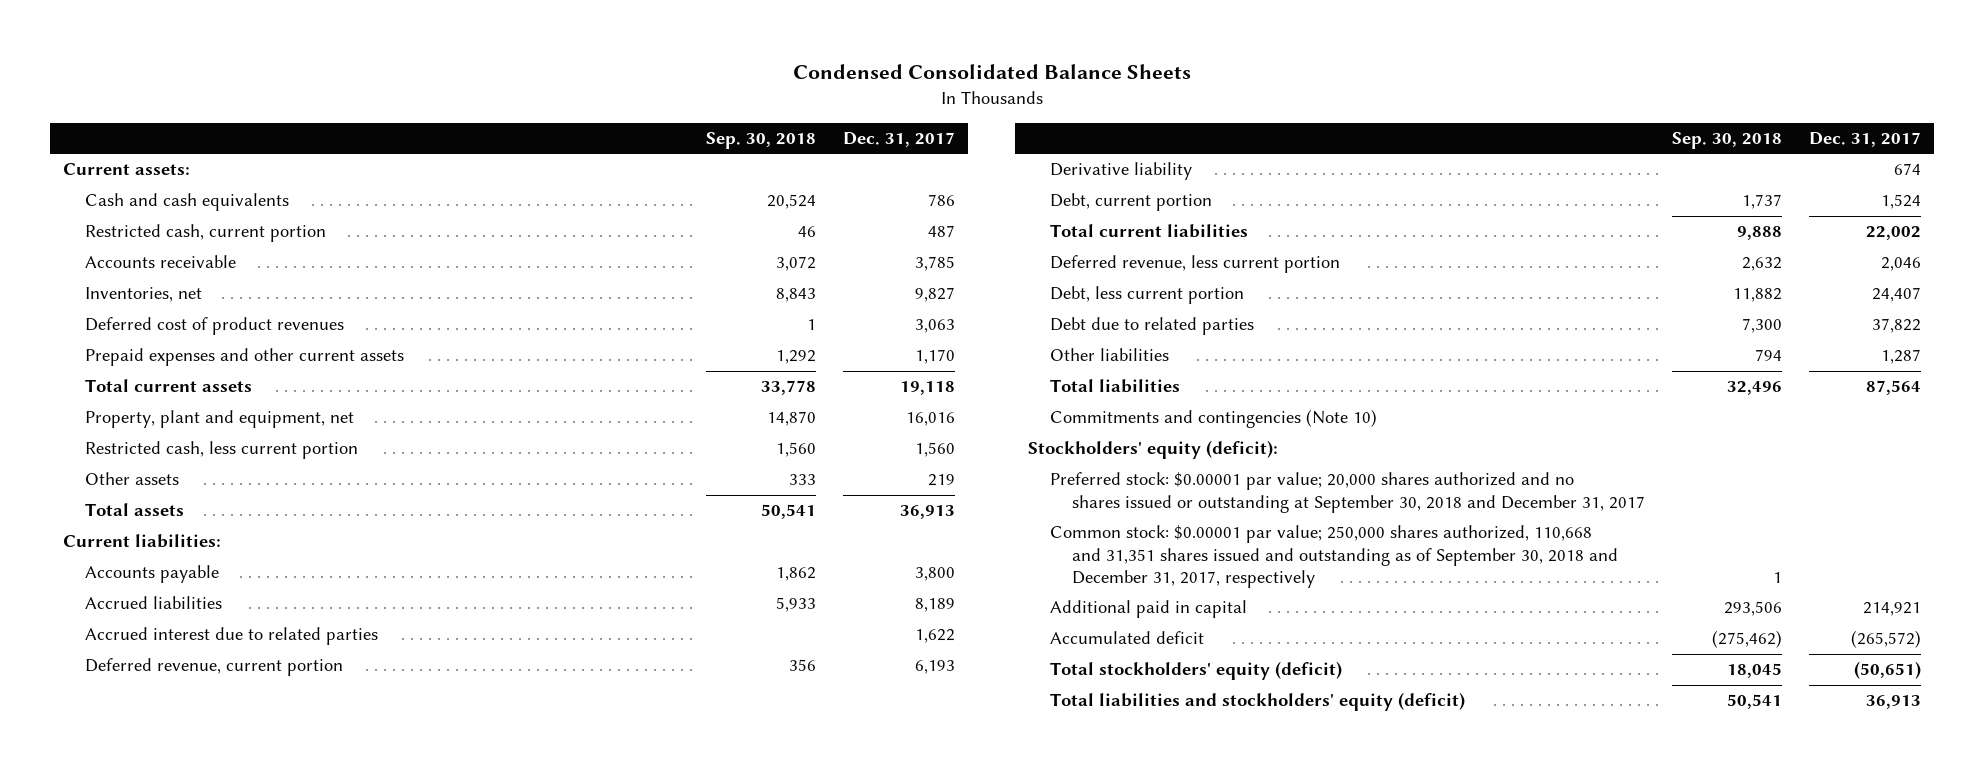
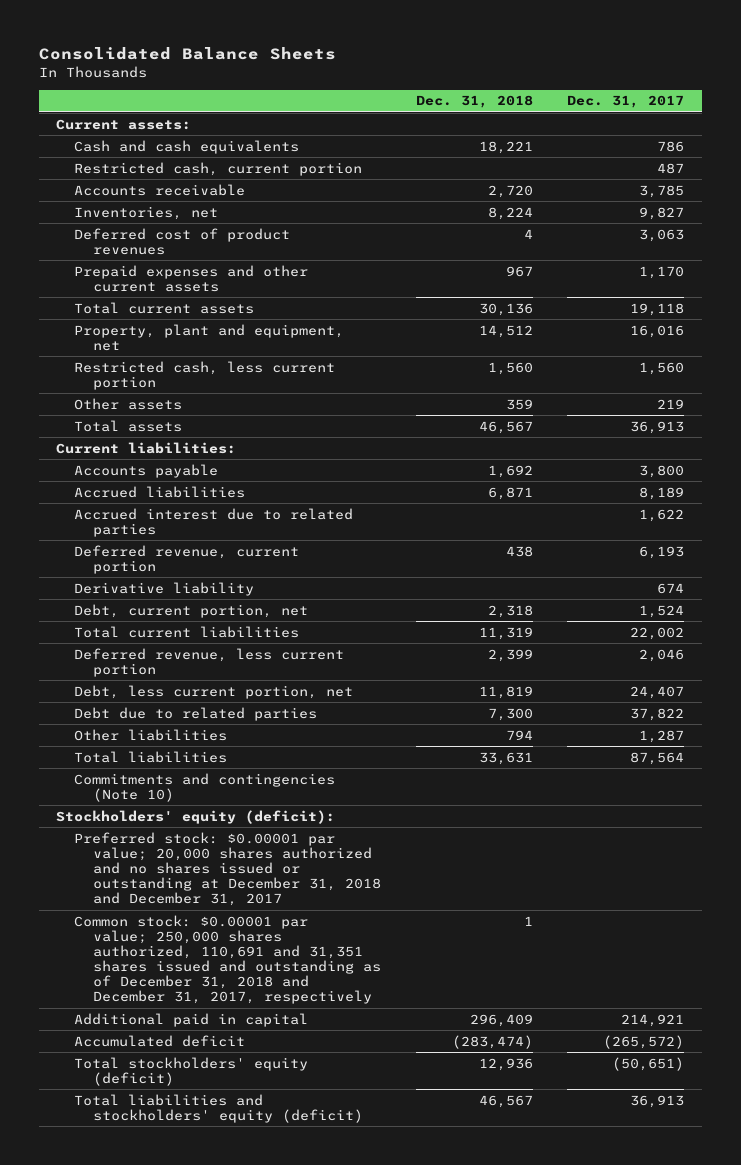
[792,63,1191,79] Condensed Consolidated Balance Sheets -> [38,46,336,60] Consolidated Balance Sheets
[706,132,817,150] Sep. 30, 2018 -> none
none -> [415,95,533,109] Dec. 31, 2018
[1050,193,1213,212] Debt, current portion -> [74,603,309,618] Debt, current portion, net
[1050,286,1245,305] Debt, less current portion -> [74,684,354,699] Debt, less current portion, net
[1050,472,1646,513] Preferred stock: $0.00001 par value; 20,000 shares authorized and no shares issued or outstanding at September 30, 2018 and December 31, 2017 -> [74,831,381,906] Preferred stock: $0.00001 par value; 20,000 shares authorized and no shares issued or outstanding at December 31, 2018 and December 31, 2017
[1050,525,1619,588] Common stock: $0.00001 par value; 250,000 shares authorized, 110,668 and 31,351 shares issued and outstanding as of September 30, 2018 and December 31, 2017, respectively -> [74,914,381,1004] Common stock: $0.00001 par value; 250,000 shares authorized, 110,691 and 31,351 shares issued and outstanding as of December 31, 2018 and December 31, 2017, respectively

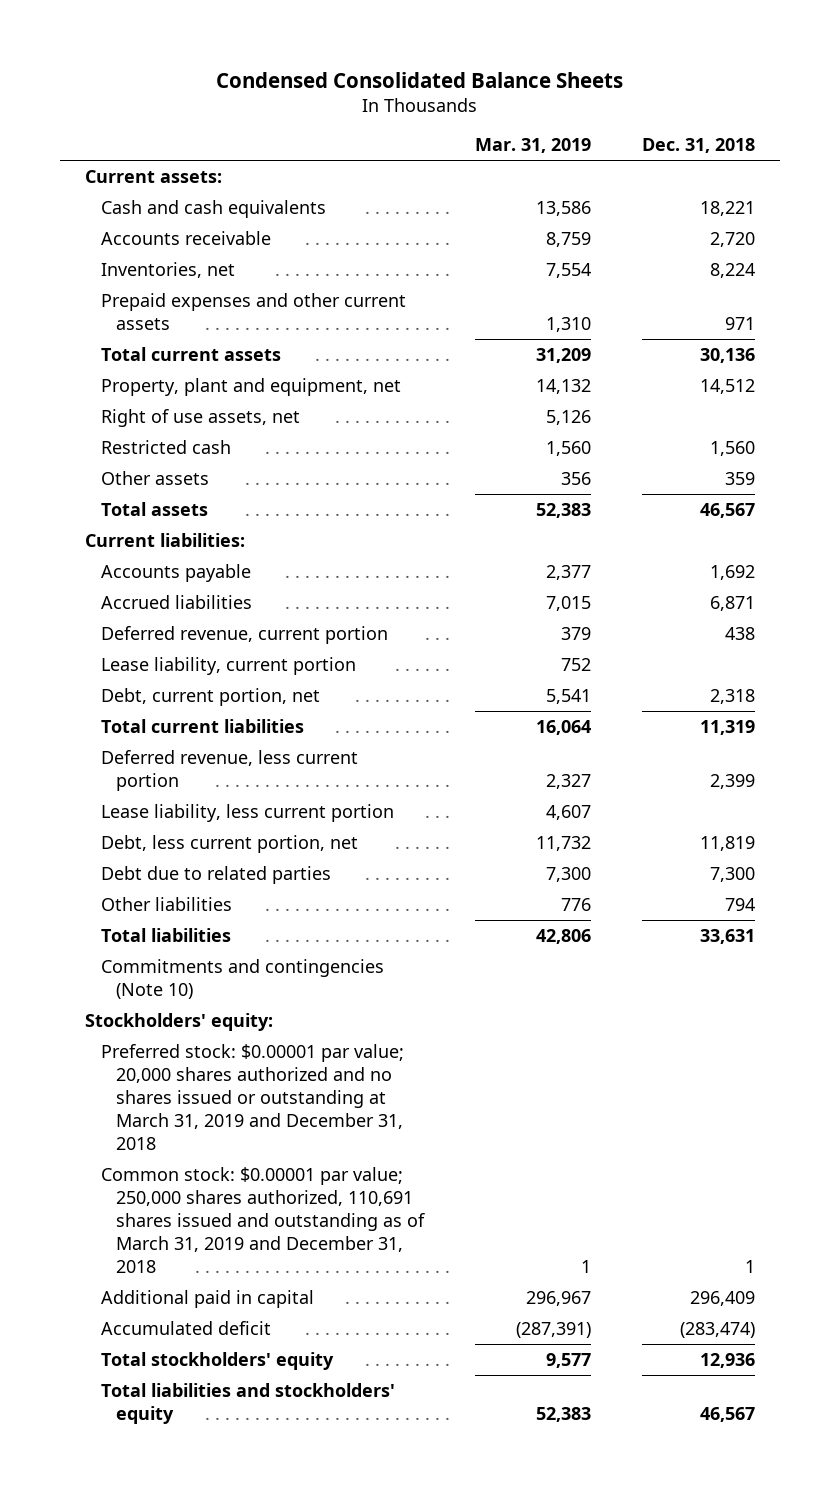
[38,46,336,60] Consolidated Balance Sheets -> [216,71,624,88] Condensed Consolidated Balance Sheets
[567,95,685,109] Dec. 31, 2017 -> none
none -> [475,138,592,154] Mar. 31, 2019
[74,161,363,176] Restricted cash, current portion -> none
[74,227,291,255] Deferred cost of product revenues -> none
[505,265,533,277] 967 -> [724,316,755,330] 971
none -> [100,408,300,427] Right of use assets, net
[74,360,336,390] Restricted cash, less current portion -> [100,439,231,454] Restricted cash
[74,507,354,537] Accrued interest due to related parties -> none
[74,581,255,596] Derivative liability -> none
none -> [100,656,356,675] Lease liability, current portion
none -> [100,803,394,822] Lease liability, less current portion
[56,809,336,824] Stockholders' equity (deficit): -> [85,1012,274,1031] Stockholders' equity:
[74,831,381,906] Preferred stock: $0.00001 par value; 20,000 shares authorized and no shares issued or outstanding at December 31, 2018 and December 31, 2017 -> [100,1043,404,1150] Preferred stock: $0.00001 par value; 20,000 shares authorized and no shares issued or outstanding at March 31, 2019 and December 31, 2018
[74,914,381,1004] Common stock: $0.00001 par value; 250,000 shares authorized, 110,691 and 31,351 shares issued and outstanding as of December 31, 2018 and December 31, 2017, respectively -> [100,1166,426,1273] Common stock: $0.00001 par value; 250,000 shares authorized, 110,691 shares issued and outstanding as of March 31, 2019 and December 31, 2018
[74,1056,309,1086] Total stockholders' equity (deficit) -> [100,1351,334,1370] Total stockholders' equity
[74,1093,363,1123] Total liabilities and stockholders' equity (deficit) -> [100,1382,395,1424] Total liabilities and stockholders' equity

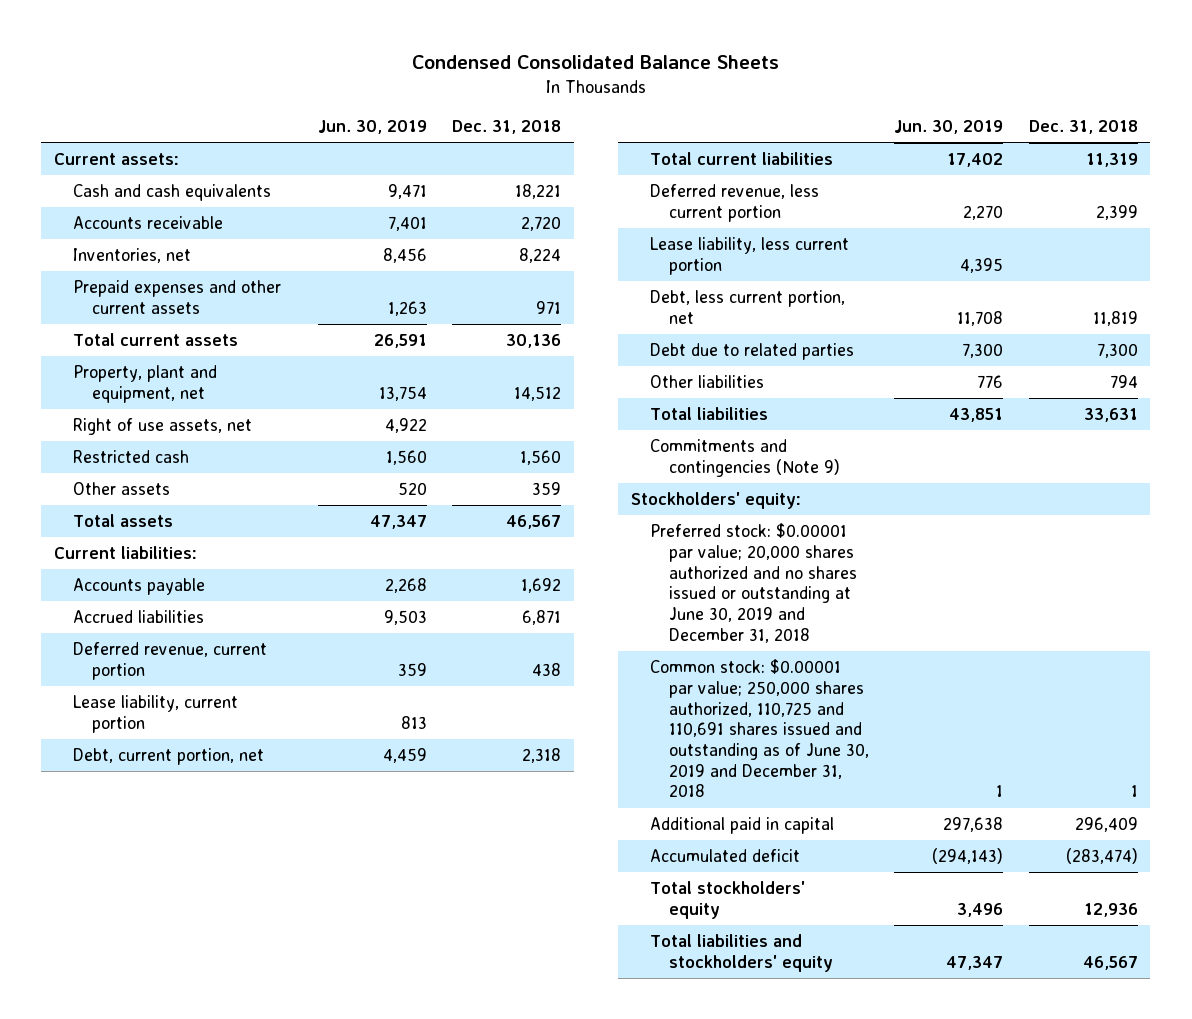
[475,138,592,154] Mar. 31, 2019 -> none
none -> [317,120,427,135] Jun. 30, 2019
[100,958,384,999] Commitments and contingencies (Note 10) -> [649,439,840,477] Commitments and contingencies (Note 9)
[100,1043,404,1150] Preferred stock: $0.00001 par value; 20,000 shares authorized and no shares issued or outstanding at March 31, 2019 and December 31, 2018 -> [649,523,857,643] Preferred stock: $0.00001 par value; 20,000 shares authorized and no shares issued or outstanding at June 30, 2019 and December 31, 2018
[100,1166,426,1273] Common stock: $0.00001 par value; 250,000 shares authorized, 110,691 shares issued and outstanding as of March 31, 2019 and December 31, 2018 -> [649,659,869,798] Common stock: $0.00001 par value; 250,000 shares authorized, 110,725 and 110,691 shares issued and outstanding as of June 30, 2019 and December 31, 2018

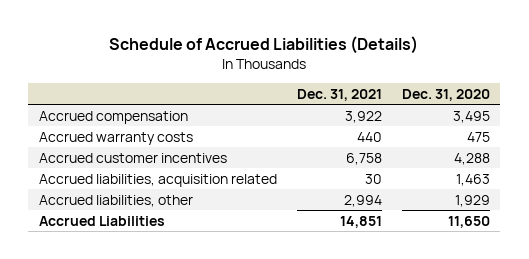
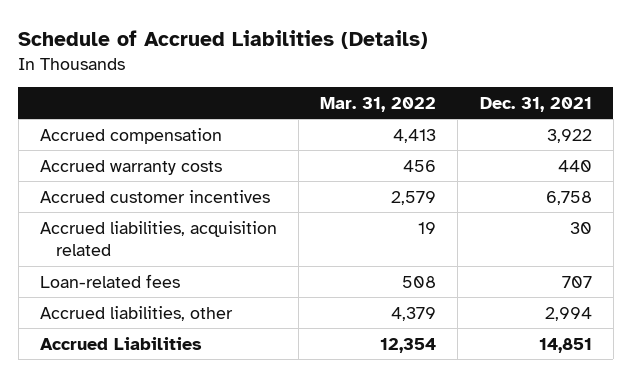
[402,88,491,101] Dec. 31, 2020 -> none
none -> [320,96,437,112] Mar. 31, 2022
none -> [40,273,181,288] Loan-related fees

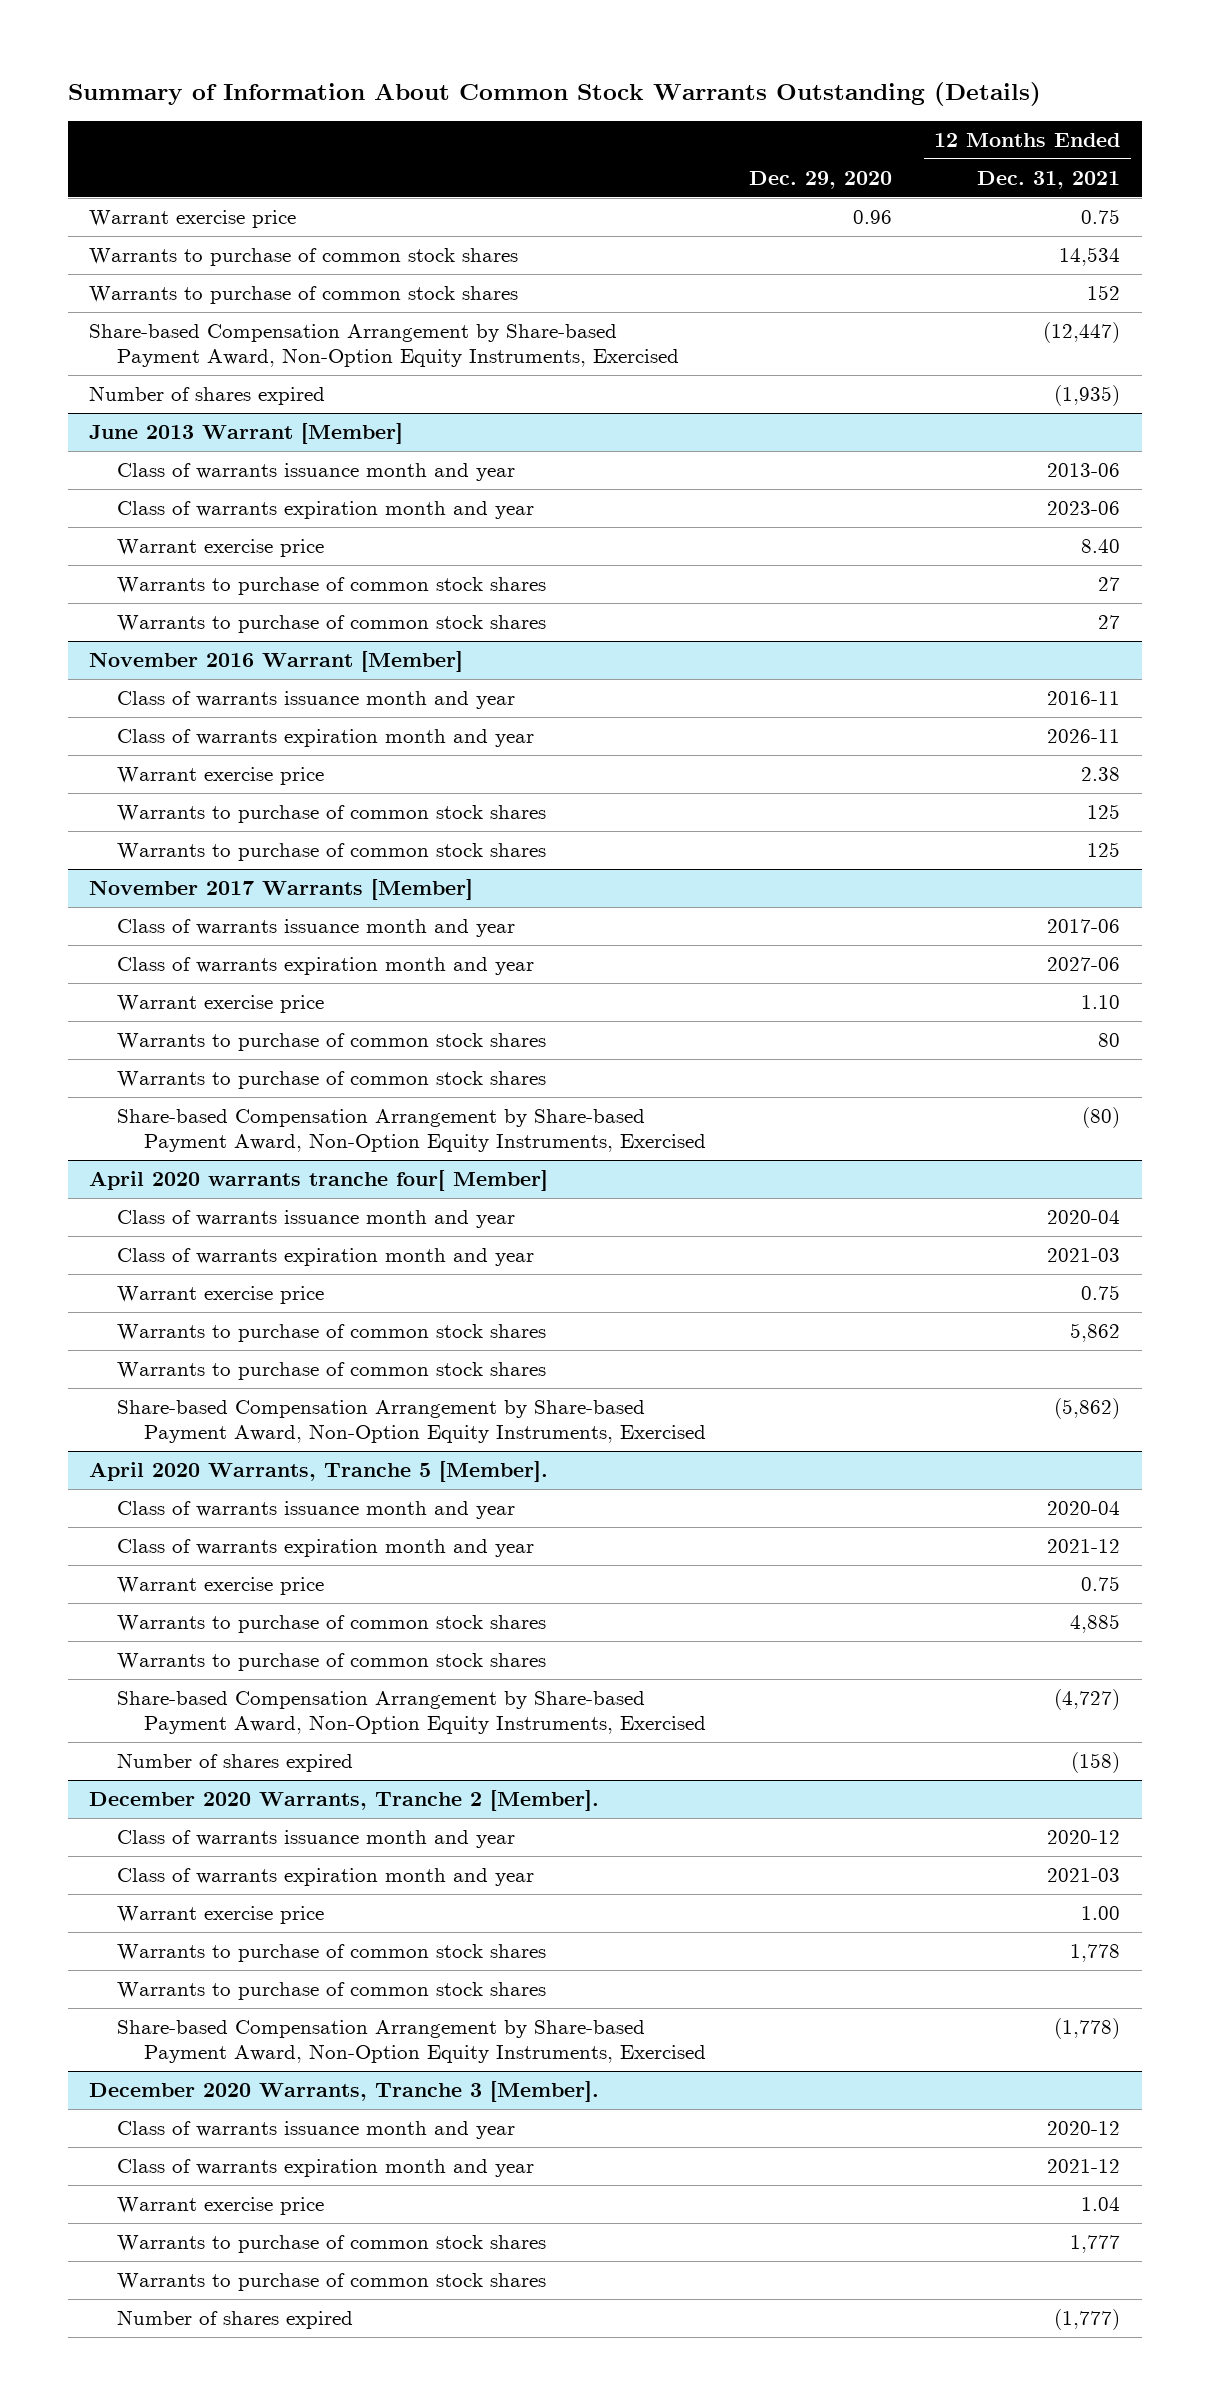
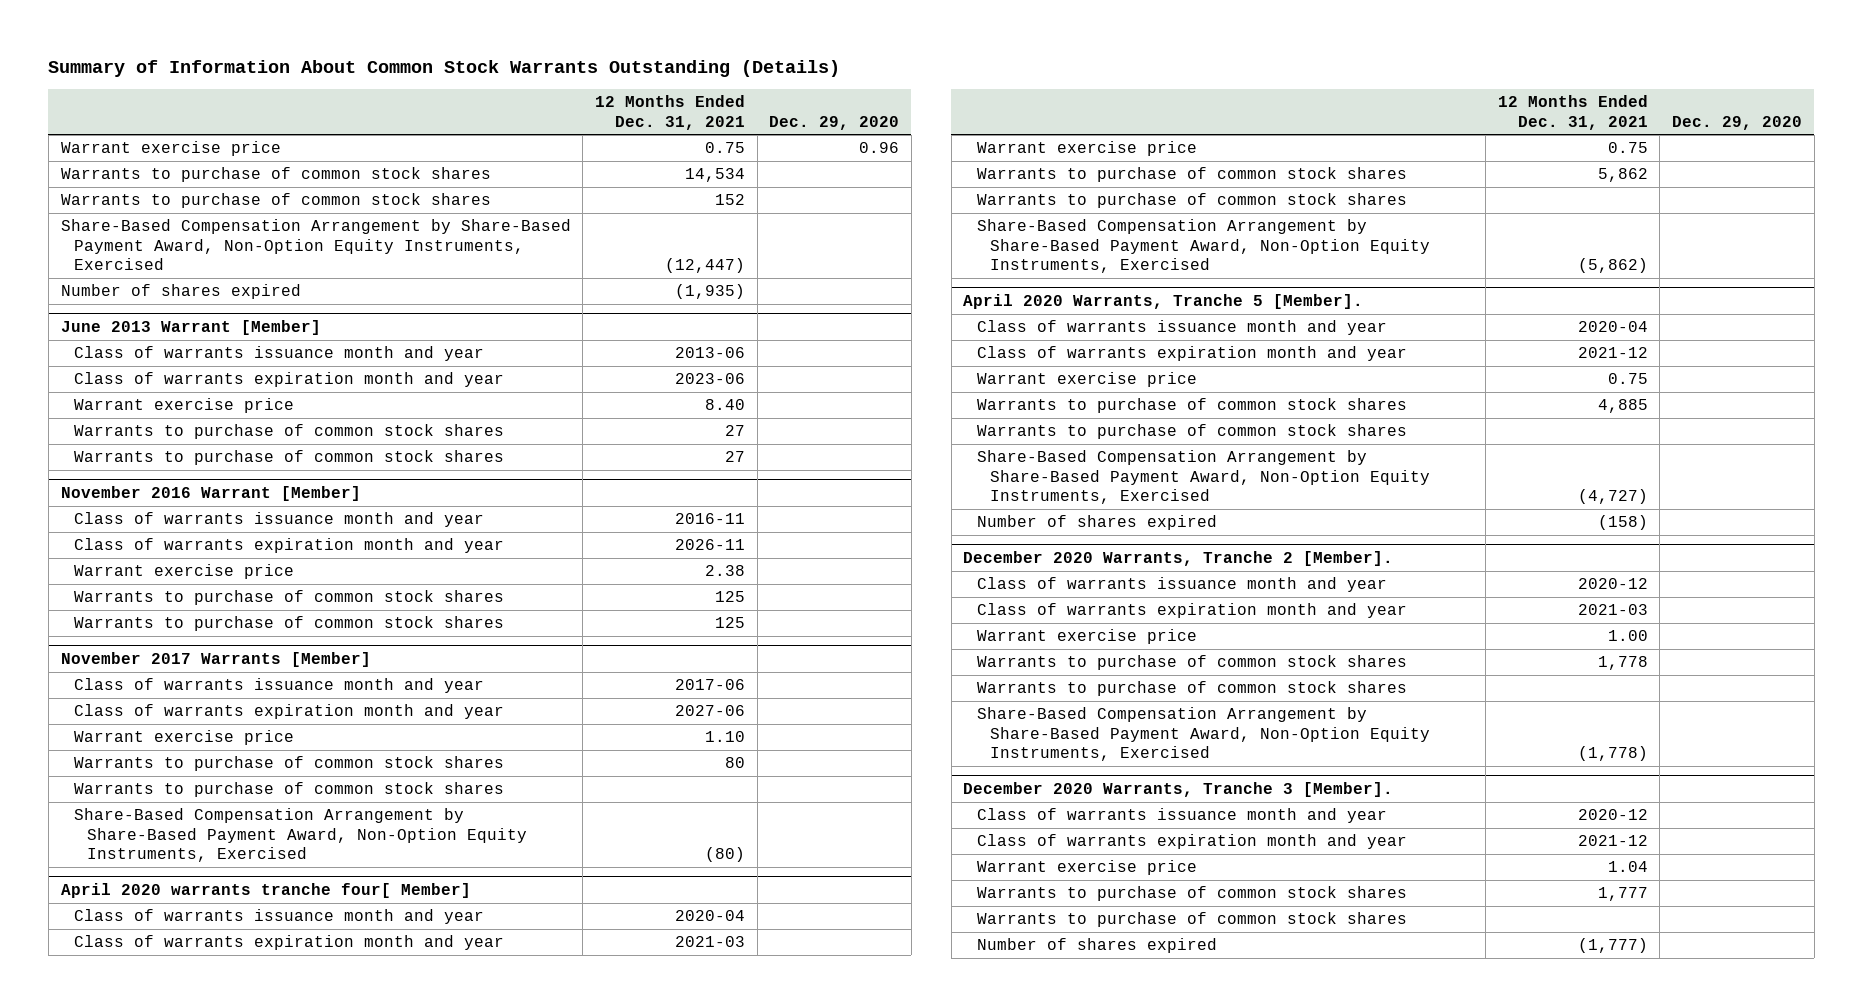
[89,324,679,367] Share-based Compensation Arrangement by Share-based Payment Award, Non-Option Equity Instruments, Exercised -> [60,219,571,271] Share-Based Compensation Arrangement by Share-Based Payment Award, Non-Option Equity Instruments, Exercised
[116,1109,706,1152] Share-based Compensation Arrangement by Share-based Payment Award, Non-Option Equity Instruments, Exercised -> [73,808,528,863] Share-Based Compensation Arrangement by Share-Based Payment Award, Non-Option Equity Instruments, Exercised
[116,1400,706,1443] Share-based Compensation Arrangement by Share-based Payment Award, Non-Option Equity Instruments, Exercised -> [976,219,1431,274] Share-Based Compensation Arrangement by Share-Based Payment Award, Non-Option Equity Instruments, Exercised
[116,1691,706,1734] Share-based Compensation Arrangement by Share-based Payment Award, Non-Option Equity Instruments, Exercised -> [976,450,1431,505] Share-Based Compensation Arrangement by Share-Based Payment Award, Non-Option Equity Instruments, Exercised
[116,2020,706,2063] Share-based Compensation Arrangement by Share-based Payment Award, Non-Option Equity Instruments, Exercised -> [976,707,1431,762] Share-Based Compensation Arrangement by Share-Based Payment Award, Non-Option Equity Instruments, Exercised

